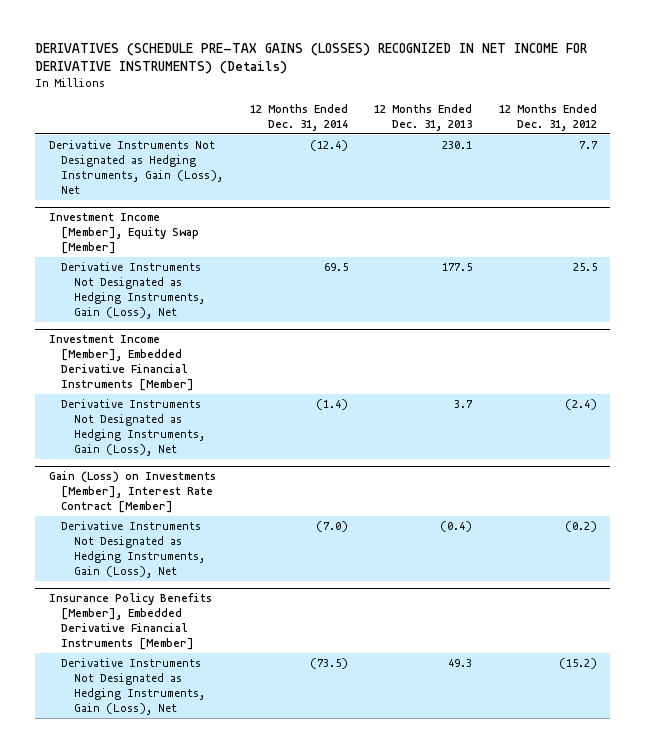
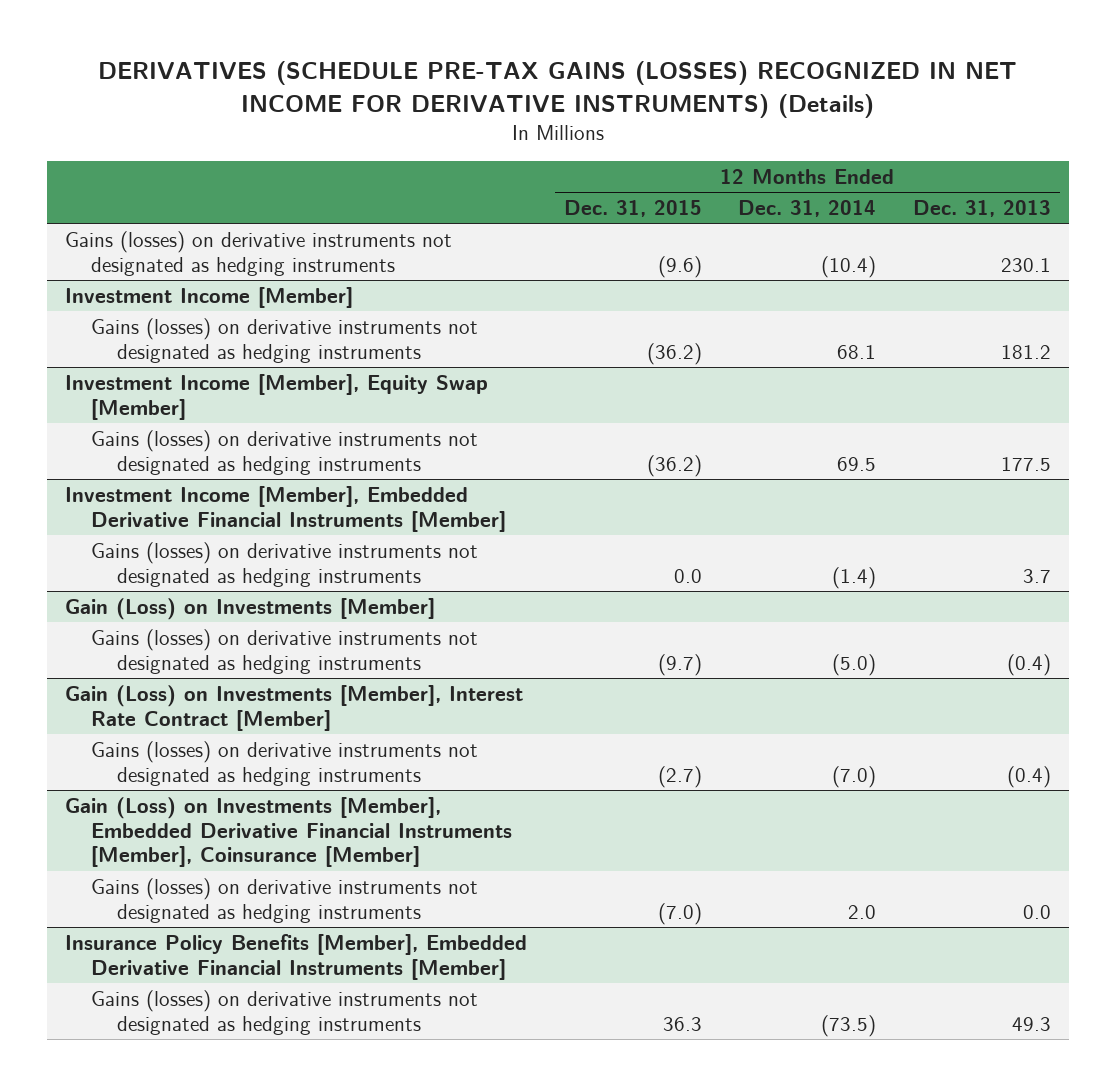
[498,103,597,131] 12 Months Ended Dec. 31, 2012 -> none
none -> [563,199,702,217] Dec. 31, 2015
[48,139,224,194] Derivative Instruments Not Designated as Hedging Instruments, Gain (Loss), Net -> [65,230,453,276] Gains (losses) on derivative instruments not designated as hedging instruments
[309,139,348,151] (12.4) -> [821,255,877,278] (10.4)
none -> [65,286,354,308] Investment Income [Member]
none -> [90,317,478,363] Gains (losses) on derivative instruments not designated as hedging instruments
[61,261,205,319] Derivative Instruments Not Designated as Hedging Instruments, Gain (Loss), Net -> [90,429,478,475] Gains (losses) on derivative instruments not designated as hedging instruments
[61,398,205,456] Derivative Instruments Not Designated as Hedging Instruments, Gain (Loss), Net -> [90,541,478,587] Gains (losses) on derivative instruments not designated as hedging instruments
none -> [65,597,436,620] Gain (Loss) on Investments [Member]
none -> [90,628,478,674] Gains (losses) on derivative instruments not designated as hedging instruments
[61,520,205,578] Derivative Instruments Not Designated as Hedging Instruments, Gain (Loss), Net -> [90,740,478,786] Gains (losses) on derivative instruments not designated as hedging instruments
none -> [65,796,512,868] Gain (Loss) on Investments [Member], Embedded Derivative Financial Instruments [Member], Coinsurance [Member]
none -> [90,877,478,923] Gains (losses) on derivative instruments not designated as hedging instruments
[61,657,205,715] Derivative Instruments Not Designated as Hedging Instruments, Gain (Loss), Net -> [90,989,478,1035] Gains (losses) on derivative instruments not designated as hedging instruments

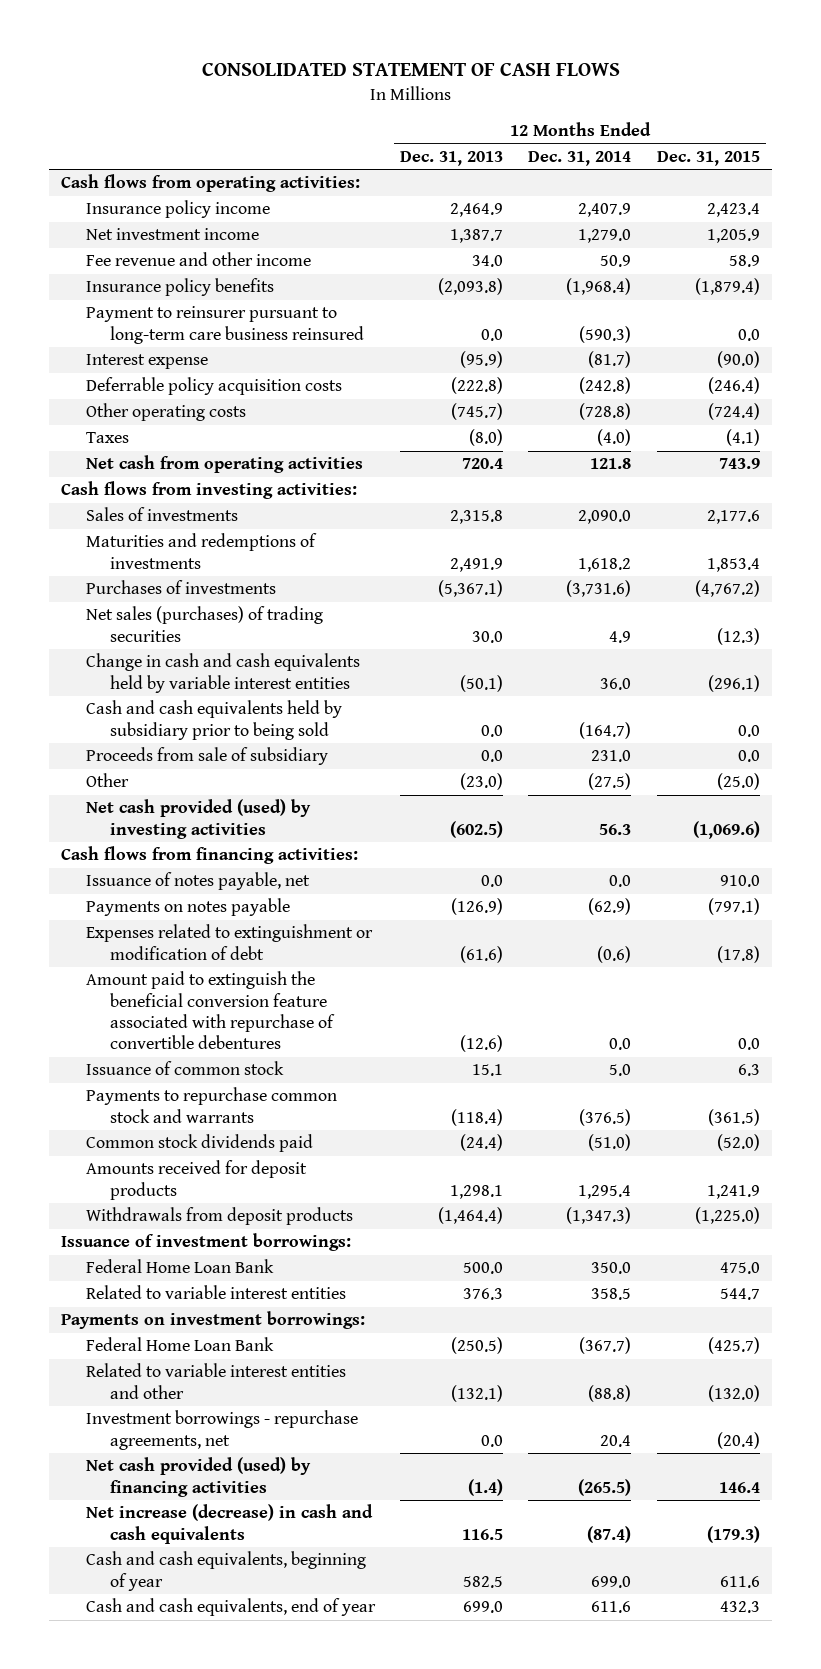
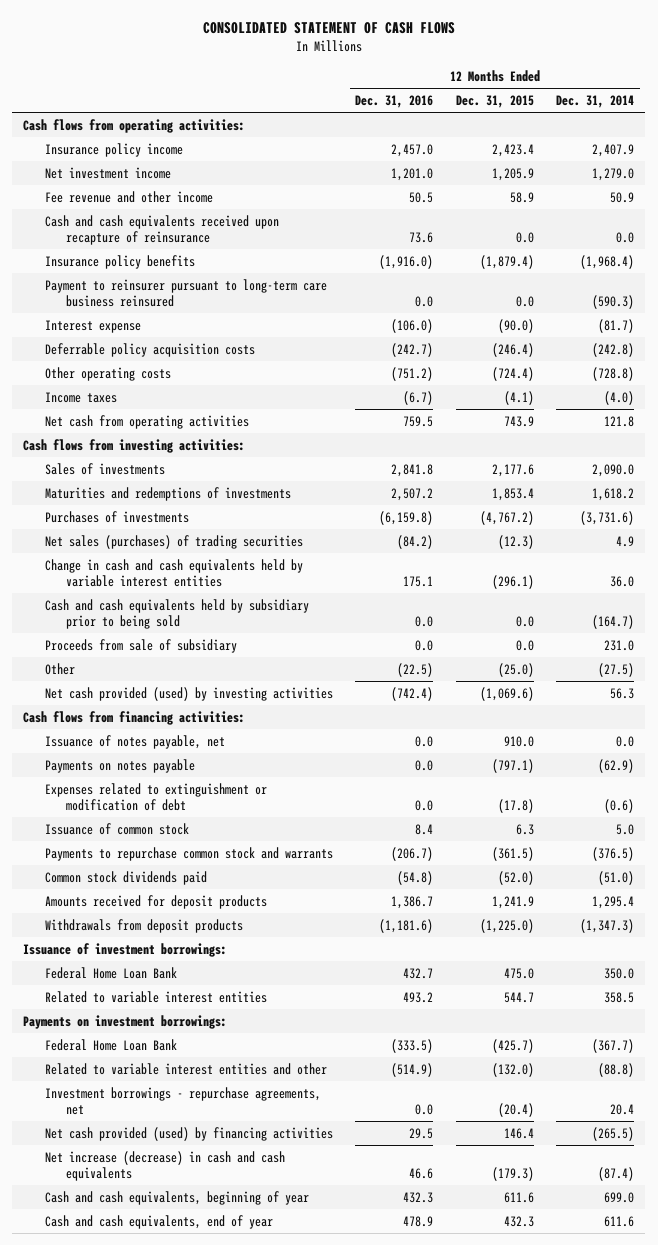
[400,151,504,167] Dec. 31, 2013 -> none
none -> [355,95,434,109] Dec. 31, 2016
none -> [44,214,279,246] Cash and cash equivalents received upon recapture of reinsurance
[85,432,129,444] Taxes -> [44,391,117,403] Income taxes
[85,971,336,1050] Amount paid to extinguish the beneficial conversion feature associated with repurchase of convertible debentures -> none

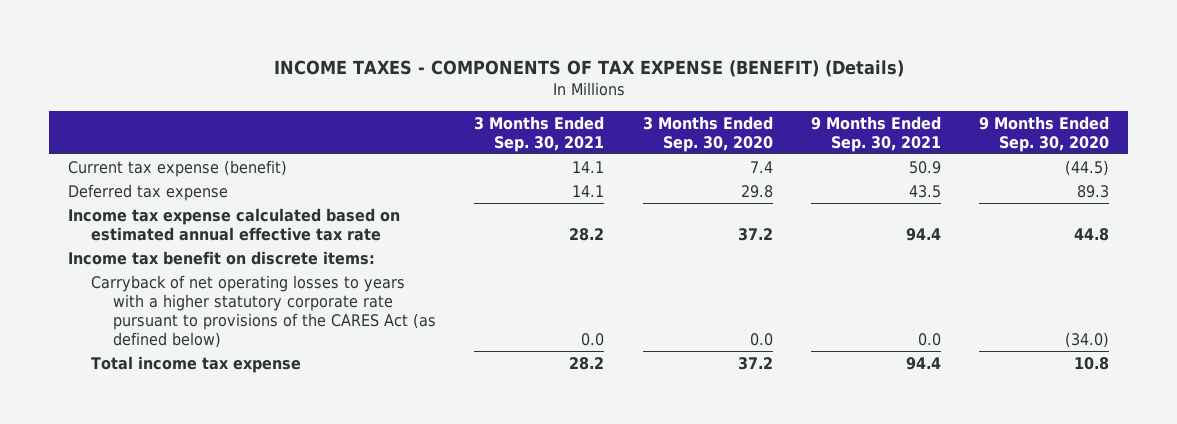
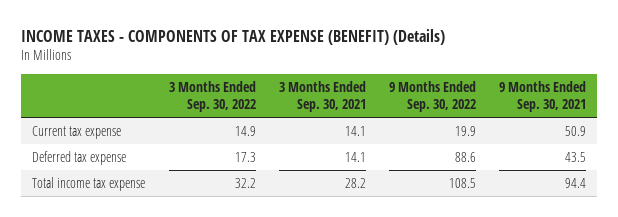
[642,115,773,152] 3 Months Ended Sep. 30, 2020 -> none
[978,115,1109,152] 9 Months Ended Sep. 30, 2020 -> none
none -> [168,80,256,112] 3 Months Ended Sep. 30, 2022
none -> [388,80,476,112] 9 Months Ended Sep. 30, 2022
[68,159,288,177] Current tax expense (benefit) -> [32,125,122,139] Current tax expense
[68,207,401,241] Income tax expense calculated based on estimated annual effective tax rate -> none
[68,250,376,265] Income tax benefit on discrete items: -> none
[90,274,437,348] Carryback of net operating losses to years with a higher statutory corporate rate pursuant to provisions of the CARES Act (as defined below) -> none

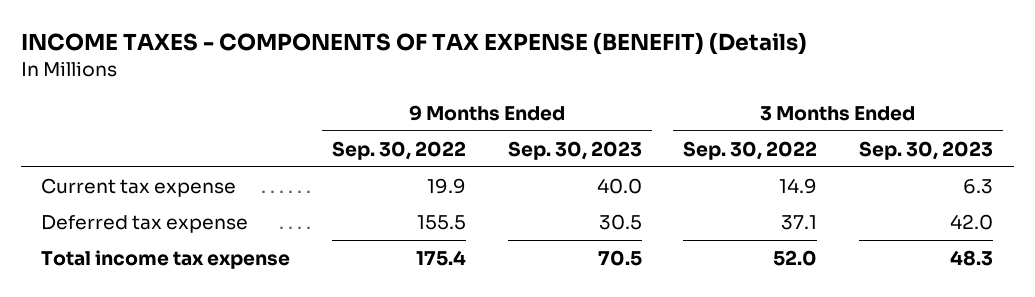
[278,80,366,112] 3 Months Ended Sep. 30, 2021 -> none
[498,80,586,112] 9 Months Ended Sep. 30, 2021 -> none
none -> [507,140,642,160] Sep. 30, 2023
none -> [859,140,994,160] Sep. 30, 2023
[234,151,256,162] 17.3 -> [781,214,818,230] 37.1
[454,151,476,162] 88.6 -> [417,214,467,230] 155.5
[234,177,256,188] 32.2 -> [773,249,818,266] 52.0
[448,177,476,188] 108.5 -> [416,249,467,266] 175.4

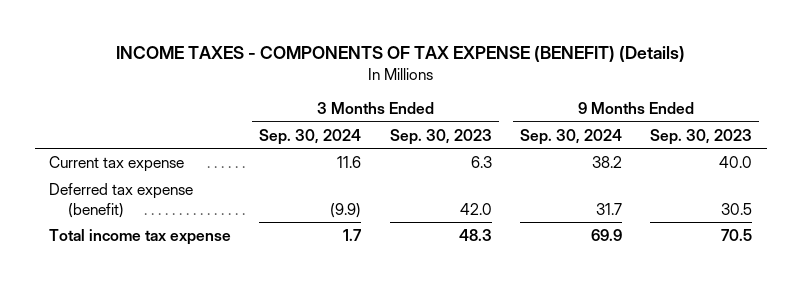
[332,140,467,160] Sep. 30, 2022 -> none
[683,140,818,160] Sep. 30, 2022 -> none
none -> [259,128,362,145] Sep. 30, 2024
none -> [520,128,623,145] Sep. 30, 2024
[41,214,249,233] Deferred tax expense -> [49,182,194,218] Deferred tax expense (benefit)

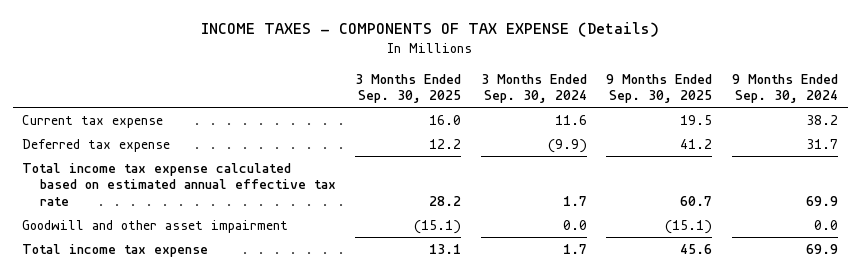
[115,45,685,62] INCOME TAXES - COMPONENTS OF TAX EXPENSE (BENEFIT) (Details) -> [201,22,660,38] INCOME TAXES - COMPONENTS OF TAX EXPENSE (Details)
[389,128,492,145] Sep. 30, 2023 -> none
[650,128,753,145] Sep. 30, 2023 -> none
none -> [355,73,462,104] 3 Months Ended Sep. 30, 2025
none -> [606,73,713,104] 9 Months Ended Sep. 30, 2025
[49,182,194,218] Deferred tax expense (benefit) -> [22,138,171,152] Deferred tax expense
none -> [22,162,336,207] Total income tax expense calculated based on estimated annual effective tax rate
none -> [22,219,289,233] Goodwill and other asset impairment

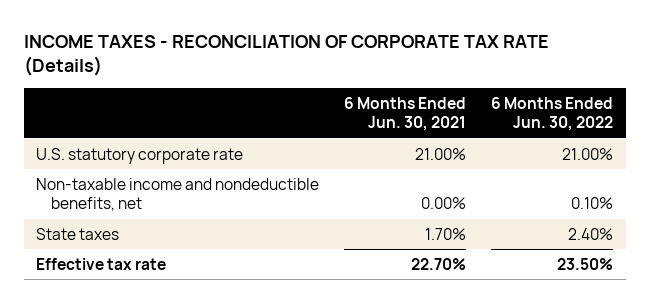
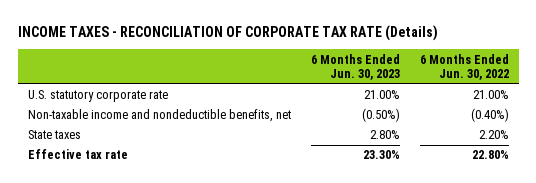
[344,96,467,132] 6 Months Ended Jun. 30, 2021 -> none
none -> [310,53,400,81] 6 Months Ended Jun. 30, 2023
[571,197,614,210] 0.10% -> [470,108,509,123] (0.40%)
[568,227,614,240] 2.40% -> [478,130,509,140] 2.20%
[557,257,614,270] 23.50% -> [471,150,509,160] 22.80%

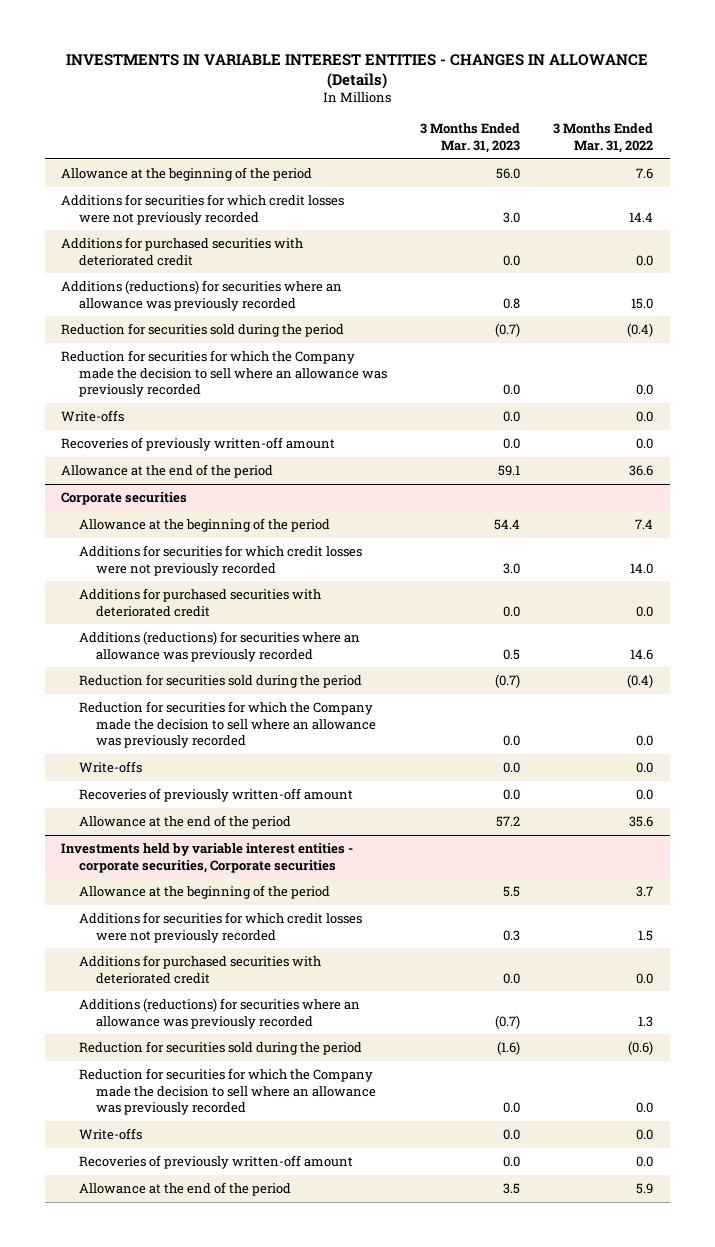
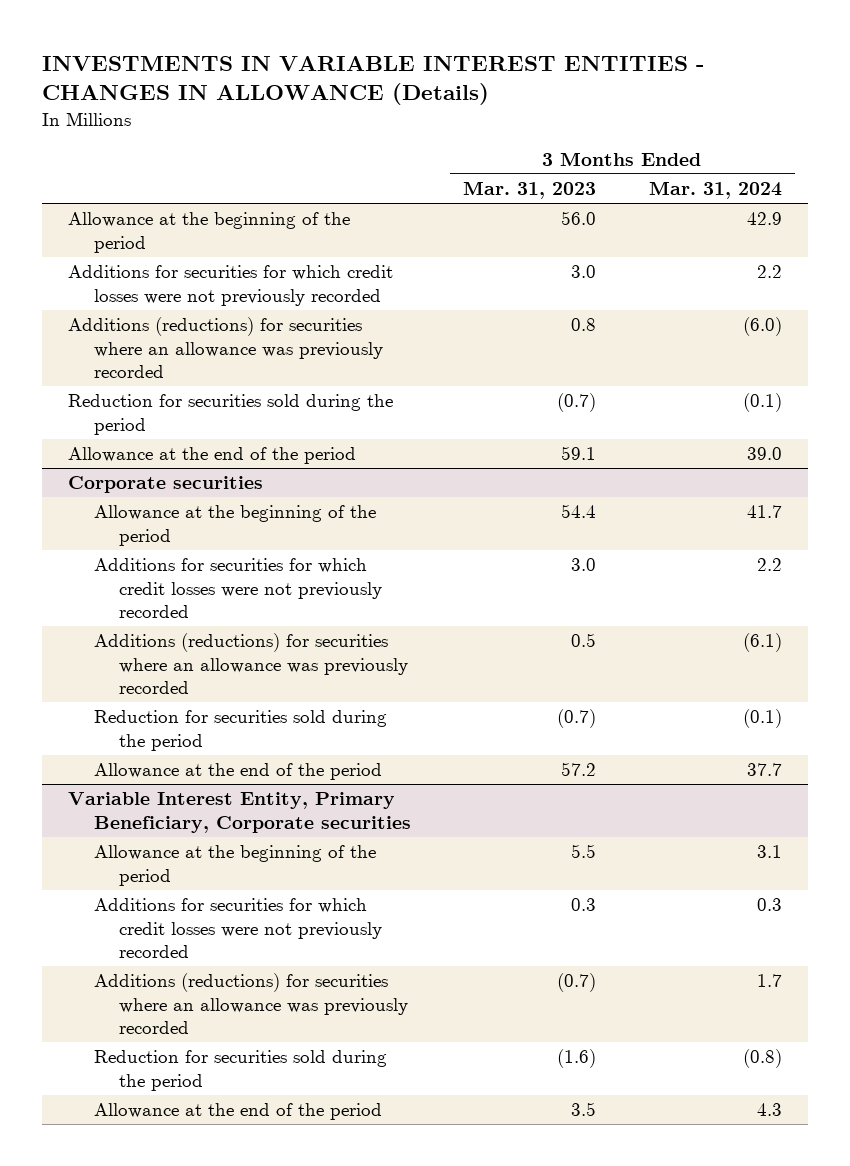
[553,123,654,154] 3 Months Ended Mar. 31, 2022 -> none
none -> [648,180,782,199] Mar. 31, 2024
[61,236,304,266] Additions for purchased securities with deteriorated credit -> none
[61,349,387,398] Reduction for securities for which the Company made the decision to sell where an allowance was previously recorded -> none
[61,409,125,422] Write-offs -> none
[61,436,336,451] Recoveries of previously written-off amount -> none
[78,587,321,617] Additions for purchased securities with deteriorated credit -> none
[78,700,377,749] Reduction for securities for which the Company made the decision to sell where an allowance was previously recorded -> none
[78,760,142,773] Write-offs -> none
[78,787,353,802] Recoveries of previously written-off amount -> none
[61,842,354,873] Investments held by variable interest entities - corporate securities, Corporate securities -> none
none -> [68,792,411,833] Variable Interest Entity, Primary Beneficiary, Corporate securities
[78,954,321,984] Additions for purchased securities with deteriorated credit -> none
[78,1067,377,1116] Reduction for securities for which the Company made the decision to sell where an allowance was previously recorded -> none
[78,1127,142,1140] Write-offs -> none
[78,1154,353,1169] Recoveries of previously written-off amount -> none

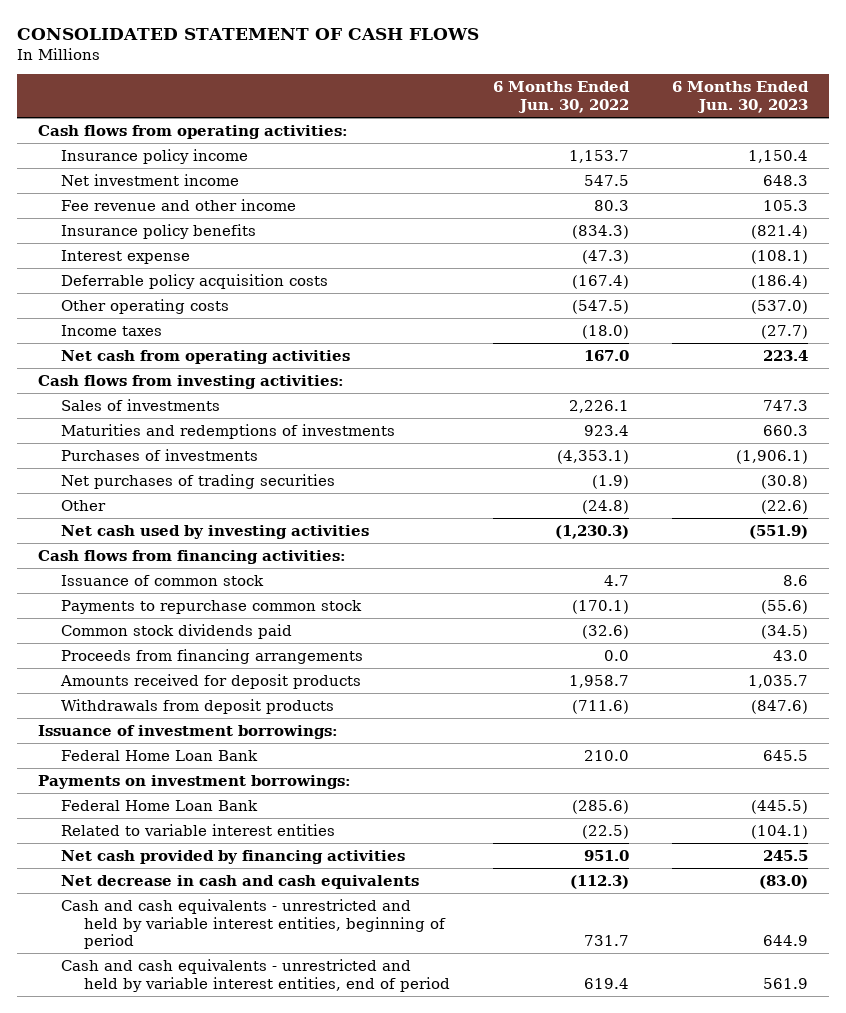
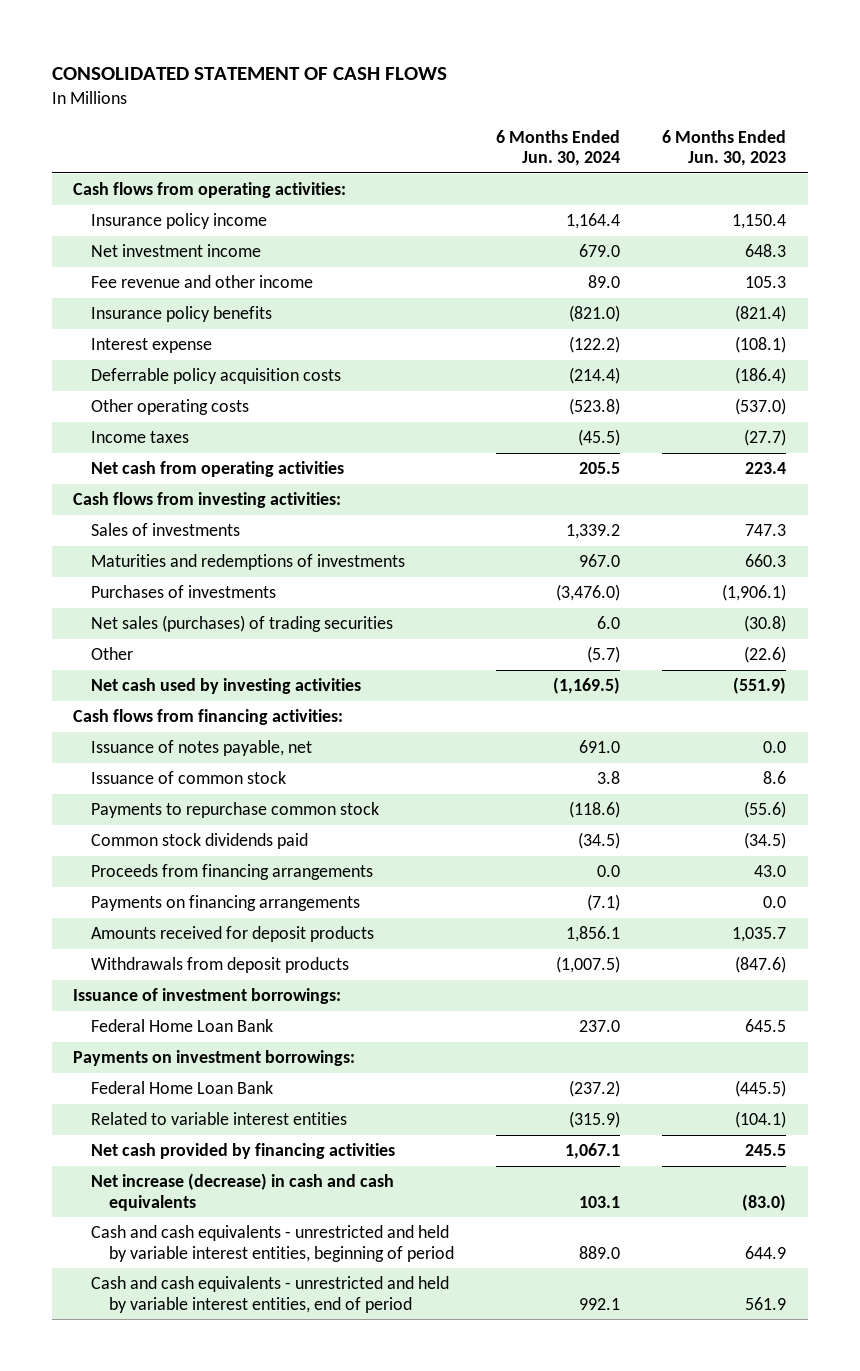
[492,81,630,113] 6 Months Ended Jun. 30, 2022 -> none
none -> [495,129,620,167] 6 Months Ended Jun. 30, 2024
[61,473,336,489] Net purchases of trading securities -> [91,615,394,633] Net sales (purchases) of trading securities
none -> [91,740,313,757] Issuance of notes payable, net
none -> [91,895,361,912] Payments on financing arrangements
[61,874,420,889] Net decrease in cash and cash equivalents -> [91,1173,395,1211] Net increase (decrease) in cash and cash equivalents

